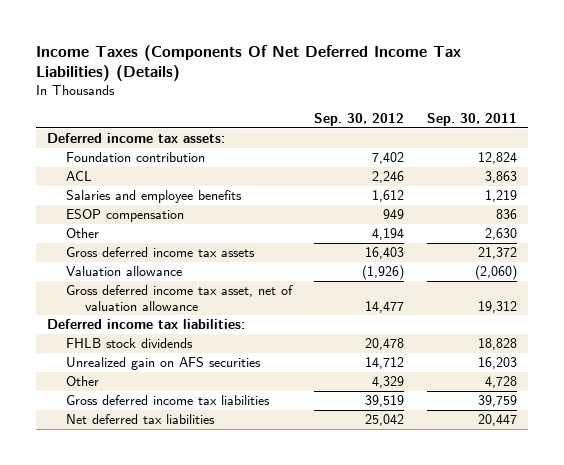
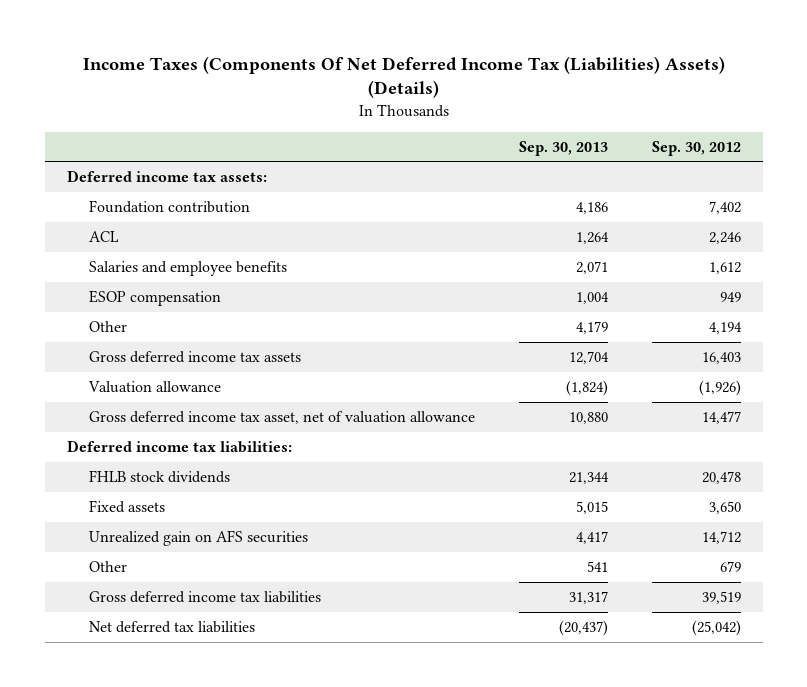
[35,44,461,82] Income Taxes (Components Of Net Deferred Income Tax Liabilities) (Details) -> [82,55,725,99] Income Taxes (Components Of Net Deferred Income Tax (Liabilities) Assets) (Details)
[426,112,517,126] Sep. 30, 2011 -> none
none -> [518,140,608,156] Sep. 30, 2013
none -> [88,500,165,514] Fixed assets
[372,376,405,389] 4,329 -> [719,561,741,573] 679
[365,414,405,427] 25,042 -> [691,620,741,637] (25,042)

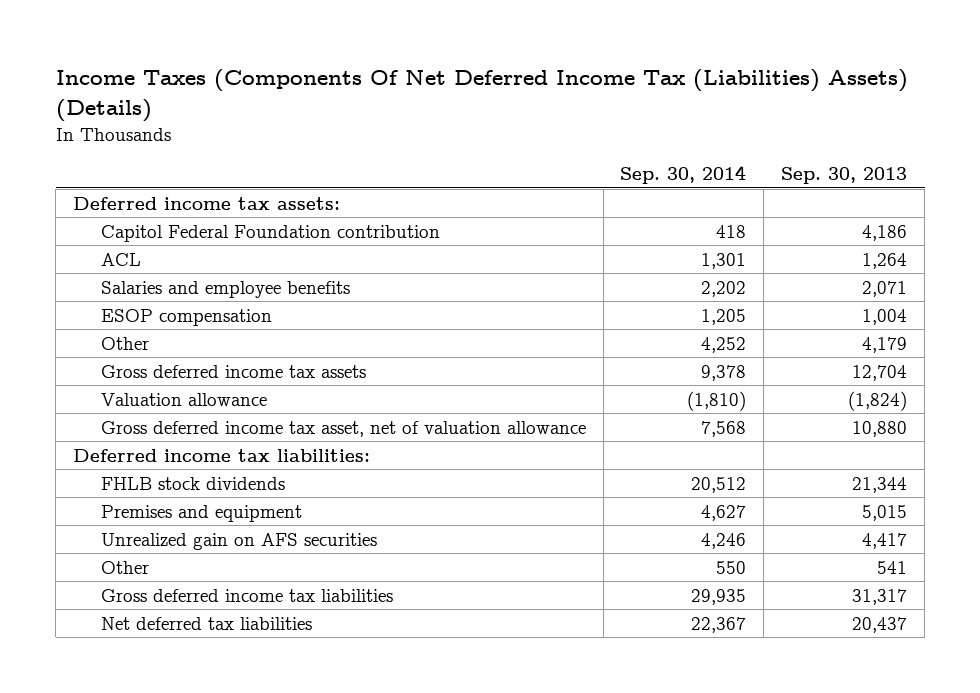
[651,140,741,156] Sep. 30, 2012 -> none
none -> [620,165,747,185] Sep. 30, 2014
[88,200,250,214] Foundation contribution -> [100,224,440,242] Capitol Federal Foundation contribution
[88,500,165,514] Fixed assets -> [100,504,302,522] Premises and equipment
[558,620,608,637] (20,437) -> [852,616,908,633] 20,437

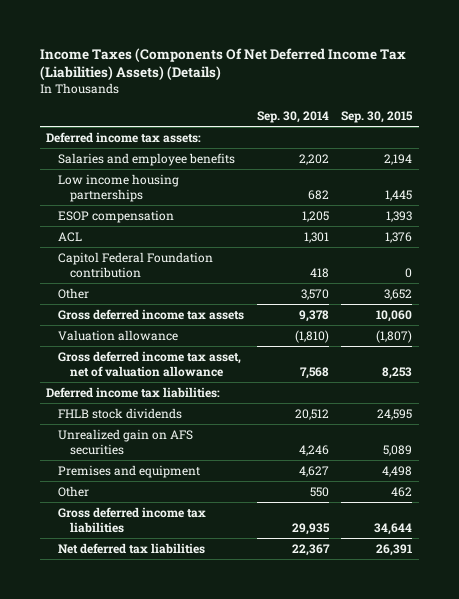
[781,167,908,185] Sep. 30, 2013 -> none
none -> [341,110,414,123] Sep. 30, 2015
none -> [58,173,180,202] Low income housing partnerships
[100,252,141,266] ACL -> [58,231,83,242] ACL
[100,224,440,242] Capitol Federal Foundation contribution -> [58,251,214,278] Capitol Federal Foundation contribution
[701,336,747,353] 4,252 -> [300,288,329,300] 3,570
[100,504,302,522] Premises and equipment -> [58,464,201,478] Premises and equipment

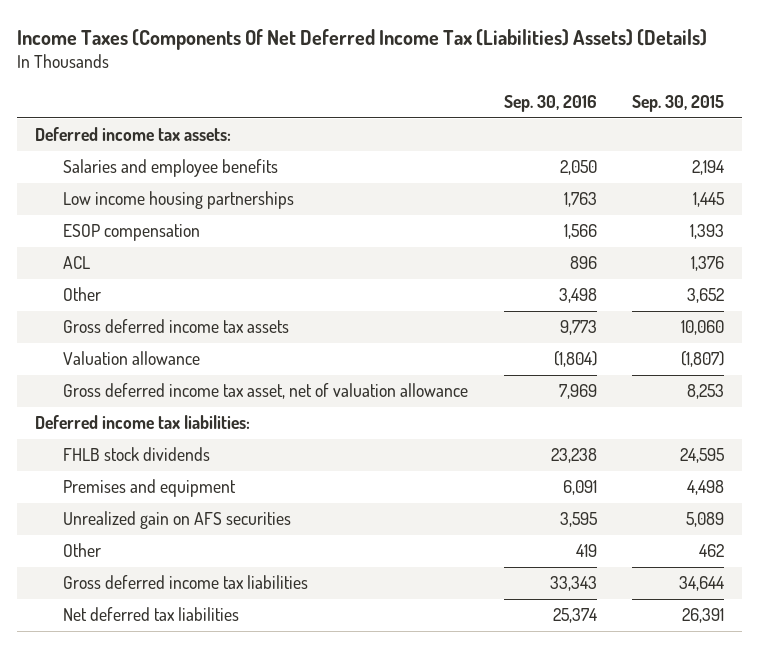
[256,110,329,123] Sep. 30, 2014 -> none
none -> [503,94,597,112] Sep. 30, 2016
[58,251,214,278] Capitol Federal Foundation contribution -> none
[58,428,194,455] Unrealized gain on AFS securities -> [62,511,291,530] Unrealized gain on AFS securities

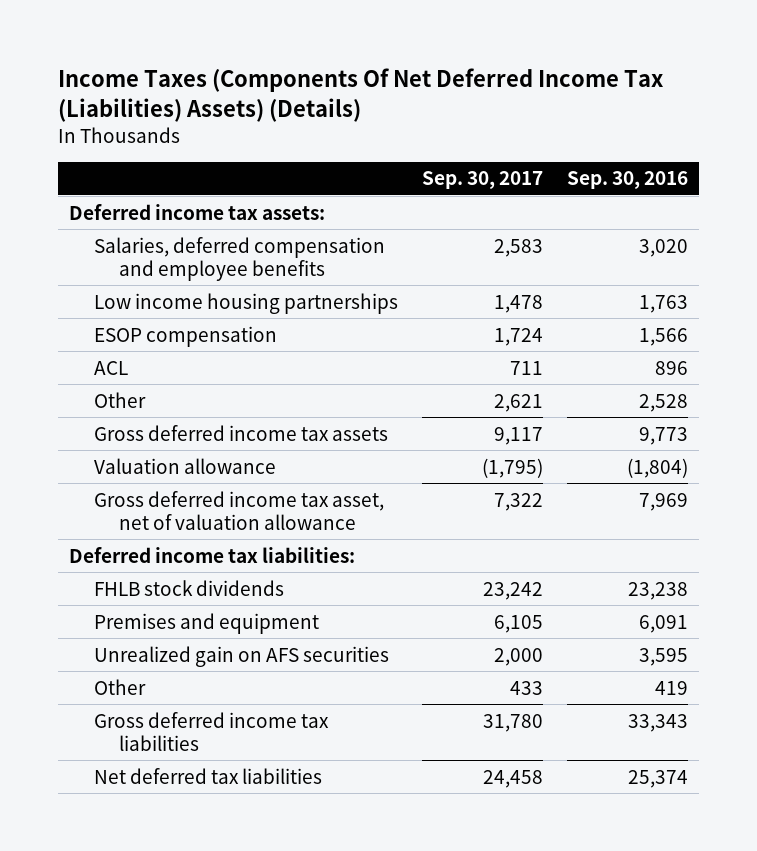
[632,94,725,112] Sep. 30, 2015 -> none
none -> [421,171,543,190] Sep. 30, 2017
[62,159,278,178] Salaries and employee benefits -> [94,236,386,281] Salaries, deferred compensation and employee benefits
[559,160,597,176] 2,050 -> [638,238,688,257] 3,020
[558,288,597,304] 3,498 -> [638,393,688,412] 2,528

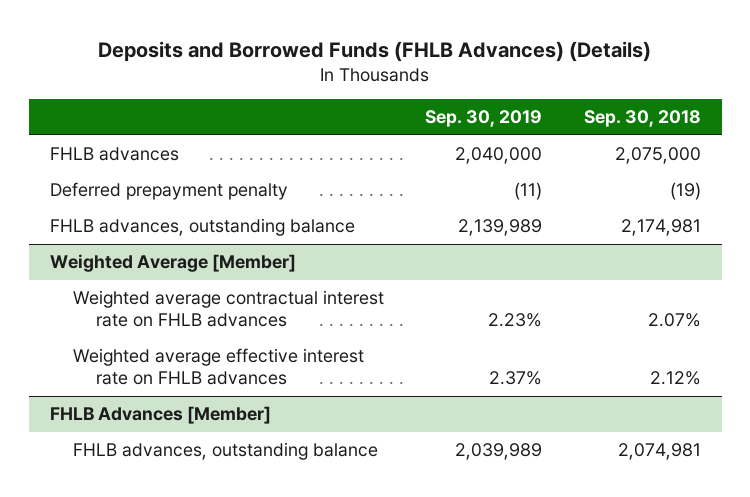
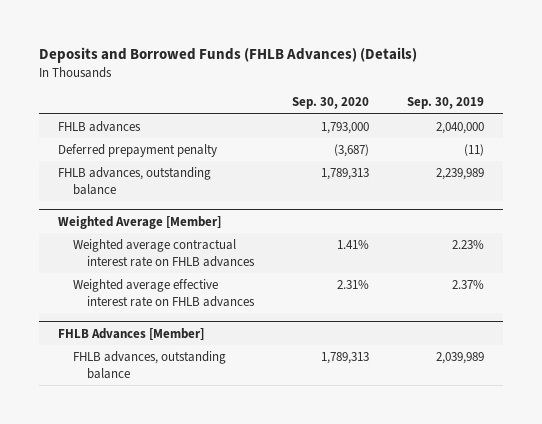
[583,109,701,127] Sep. 30, 2018 -> none
none -> [292,97,370,110] Sep. 30, 2020
[458,219,543,237] 2,139,989 -> [436,168,485,181] 2,239,989

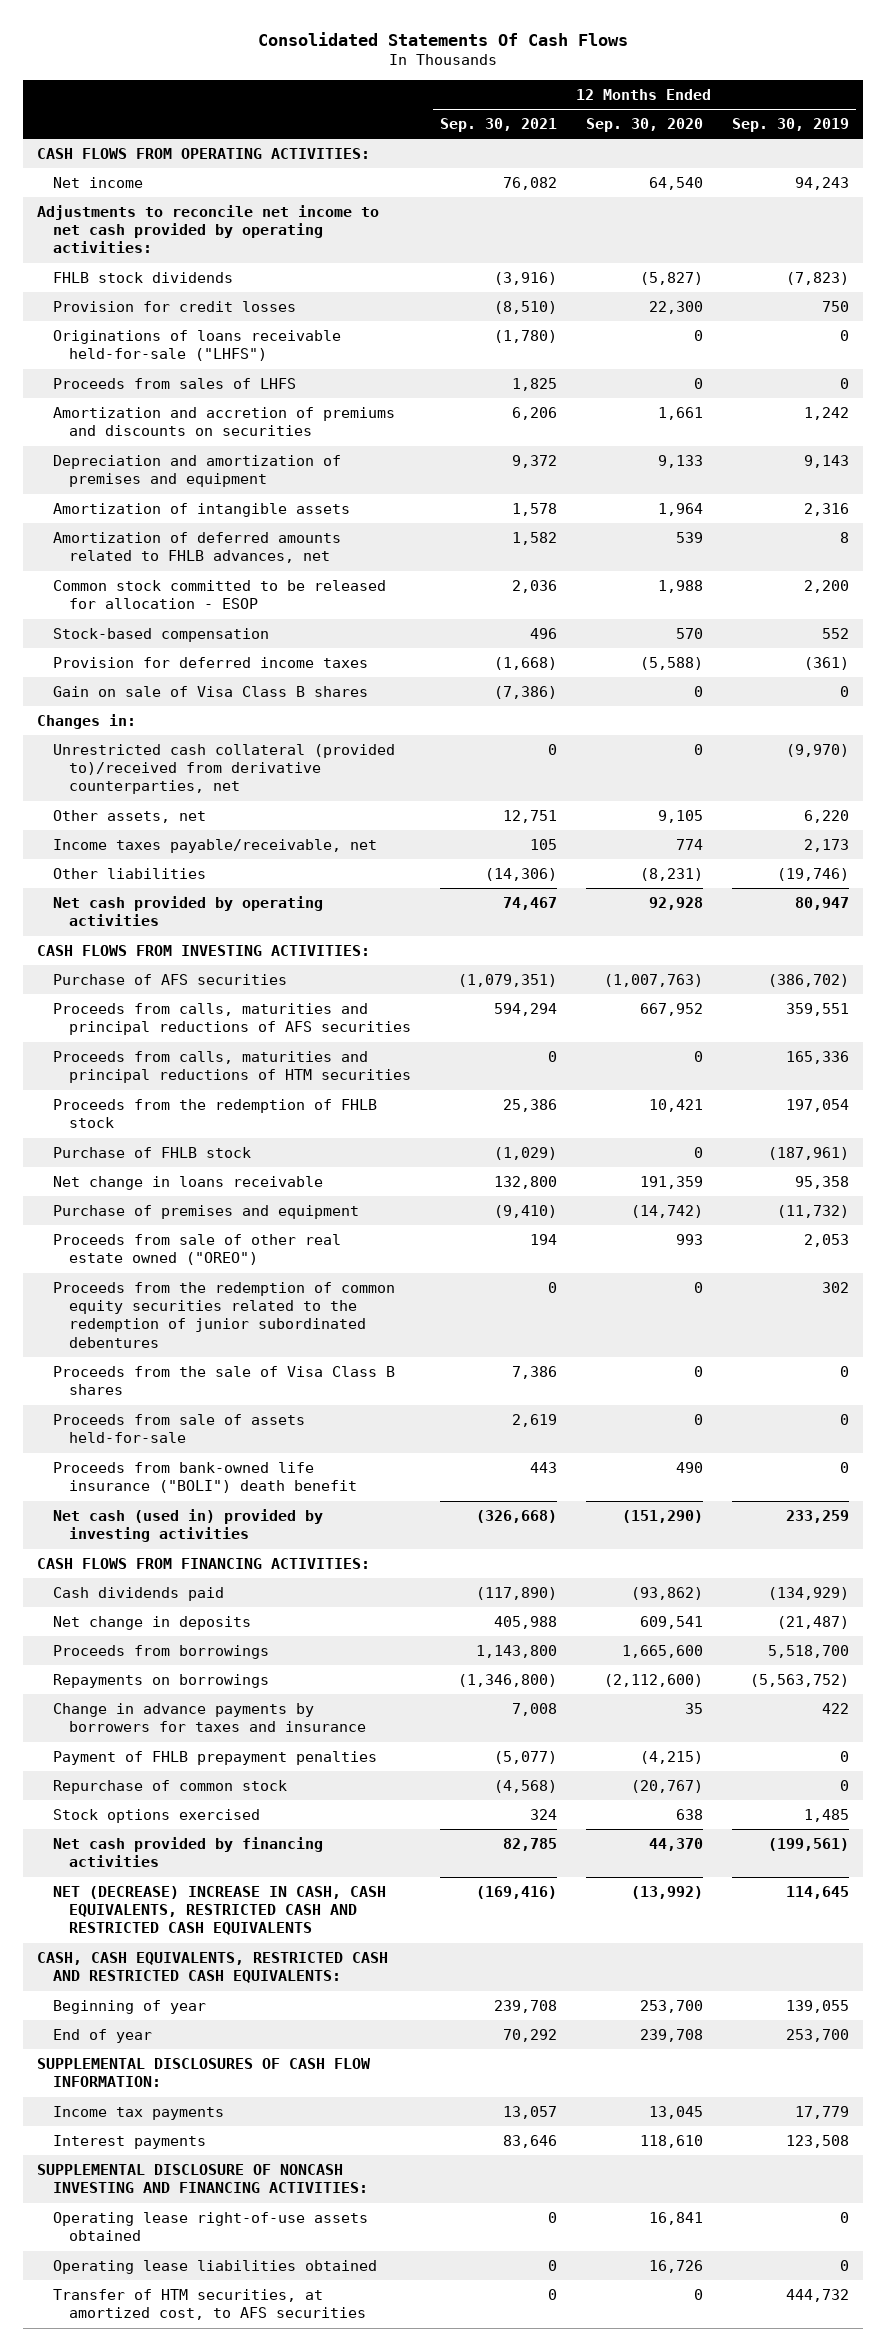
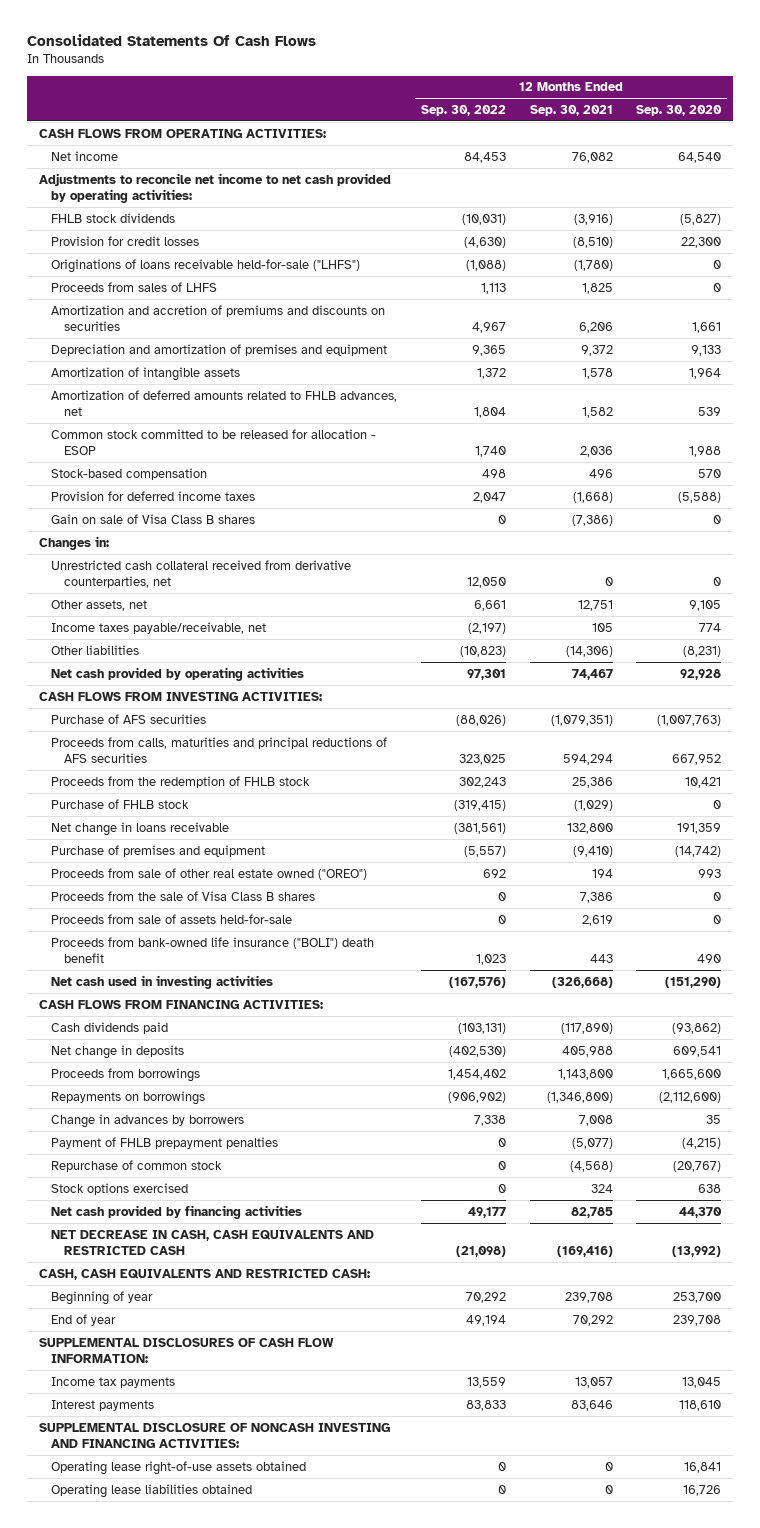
[731,118,849,133] Sep. 30, 2019 -> none
none -> [420,104,506,116] Sep. 30, 2022
[53,743,396,795] Unrestricted cash collateral (provided to)/received from derivative counterparties, net -> [51,559,352,588] Unrestricted cash collateral received from derivative counterparties, net
[53,1050,412,1084] Proceeds from calls, maturities and principal reductions of HTM securities -> none
[53,1281,396,1348] Proceeds from the redemption of common equity securities related to the redemption of junior subordinated debentures -> none
[53,1508,324,1543] Net cash (used in) provided by investing activities -> [51,974,274,989] Net cash used in investing activities
[53,1702,367,1733] Change in advance payments by borrowers for taxes and insurance -> [51,1113,245,1128] Change in advances by borrowers
[53,1885,387,1936] NET (DECREASE) INCREASE IN CASH, CASH EQUIVALENTS, RESTRICTED CASH AND RESTRICTED CASH EQUIVALENTS -> [51,1229,375,1255] NET DECREASE IN CASH, CASH EQUIVALENTS AND RESTRICTED CASH
[37,1951,389,1984] CASH, CASH EQUIVALENTS, RESTRICTED CASH AND RESTRICTED CASH EQUIVALENTS: -> [38,1268,370,1280] CASH, CASH EQUIVALENTS AND RESTRICTED CASH:
[53,2288,367,2321] Transfer of HTM securities, at amortized cost, to AFS securities -> none

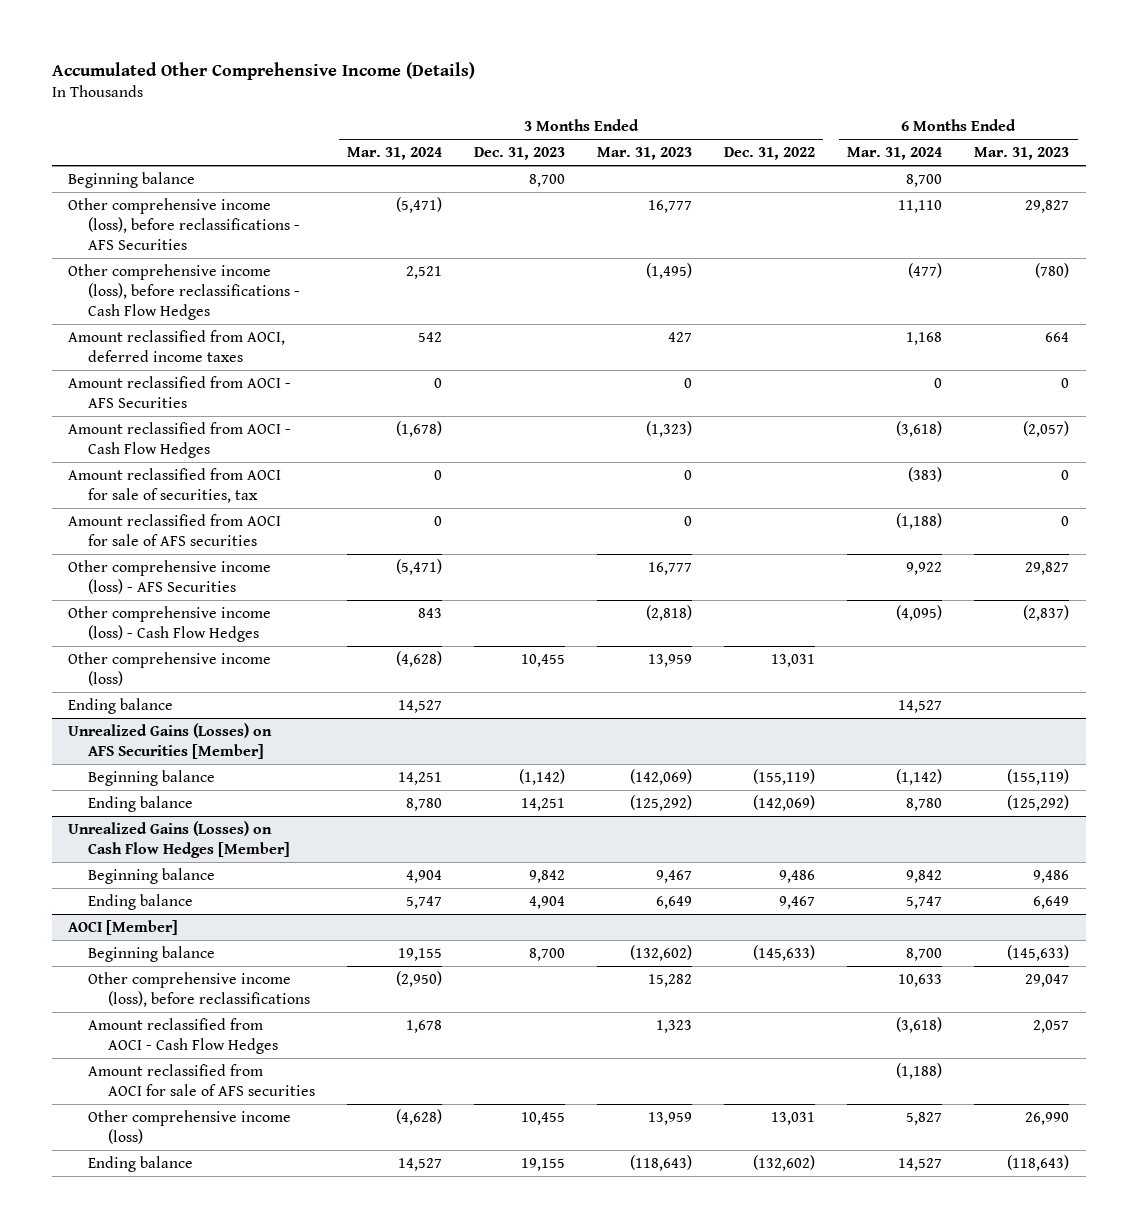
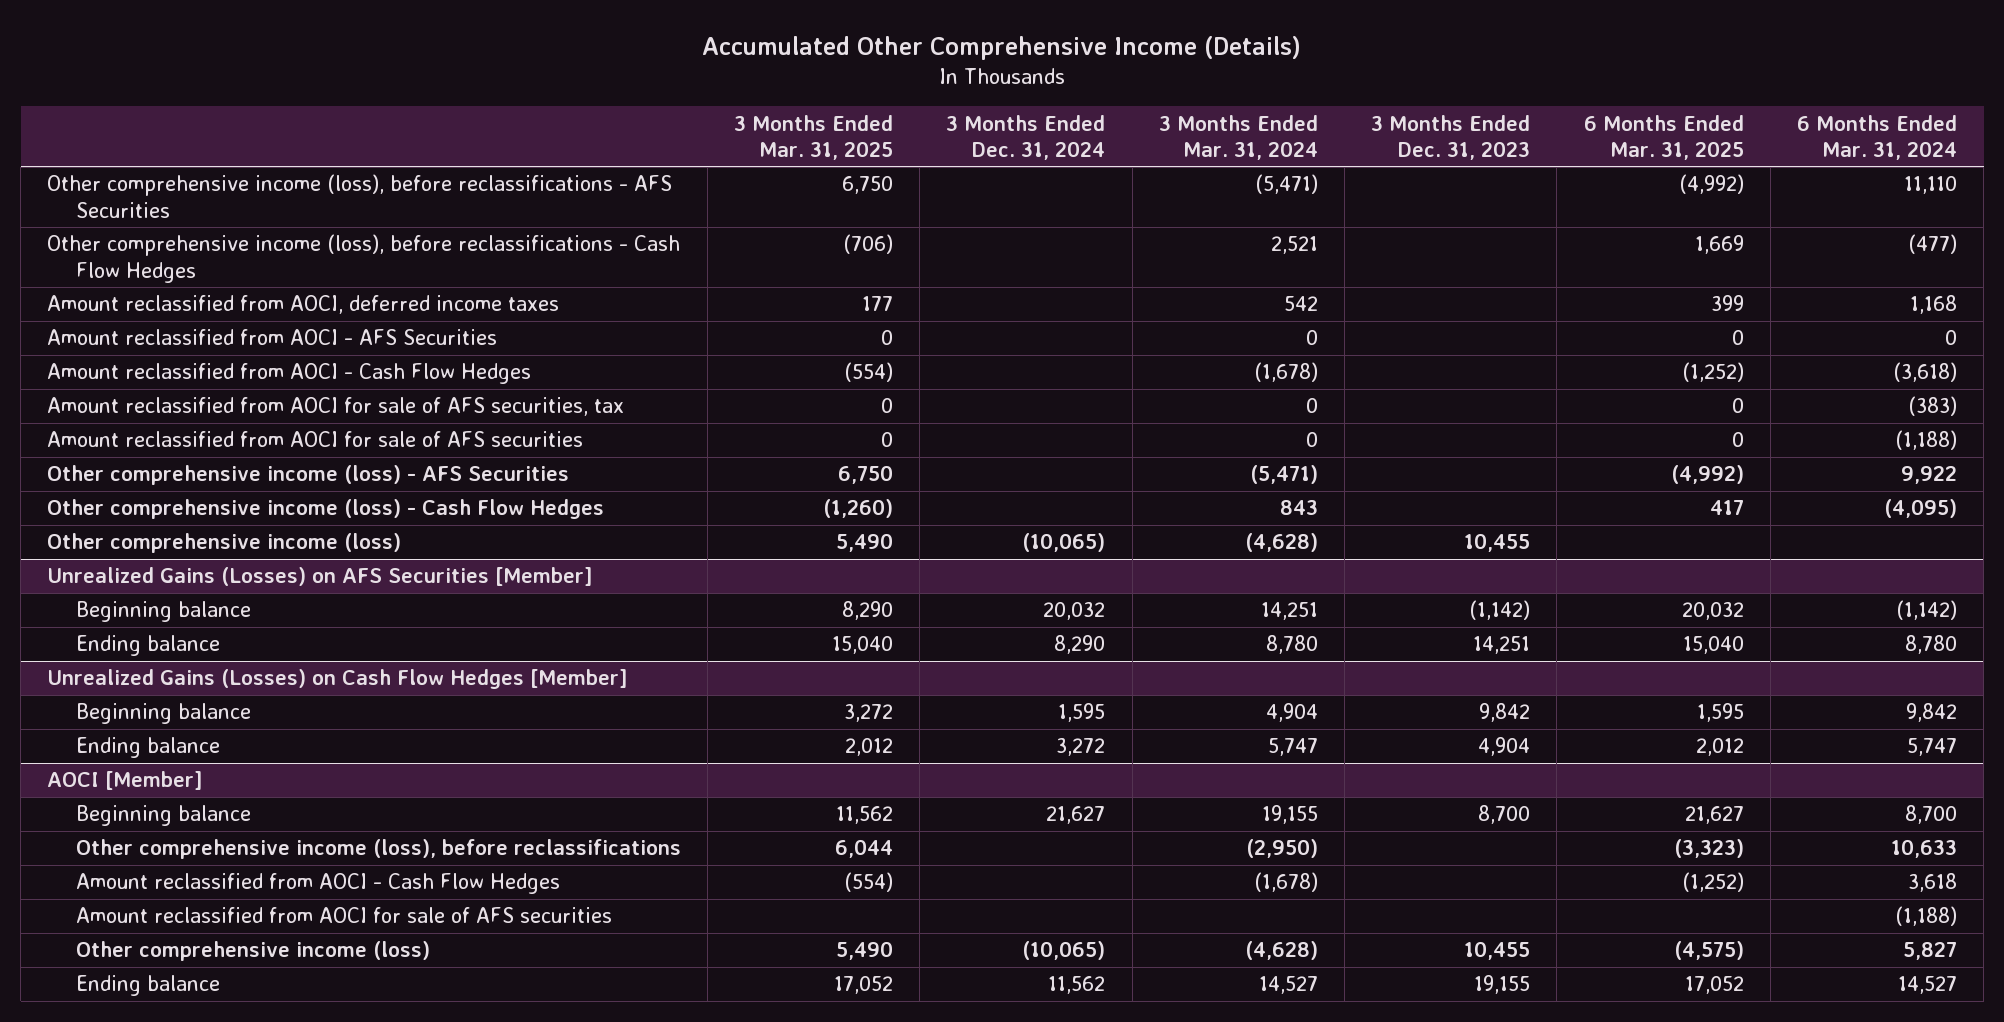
[597,147,693,161] Mar. 31, 2023 -> none
[724,147,816,161] Dec. 31, 2022 -> none
[974,147,1070,161] Mar. 31, 2023 -> none
none -> [734,114,894,160] 3 Months Ended Mar. 31, 2025
none -> [946,114,1106,160] 3 Months Ended Dec. 31, 2024
none -> [1583,114,1744,160] 6 Months Ended Mar. 31, 2025
[67,171,195,188] Beginning balance -> none
[67,467,281,504] Amount reclassified from AOCI for sale of securities, tax -> [47,397,625,417] Amount reclassified from AOCI for sale of AFS securities, tax
[67,697,173,714] Ending balance -> none
[405,1019,442,1033] 1,678 -> [1253,872,1318,893] (1,678)
[896,1016,943,1033] (3,618) -> [1907,873,1957,893] 3,618

